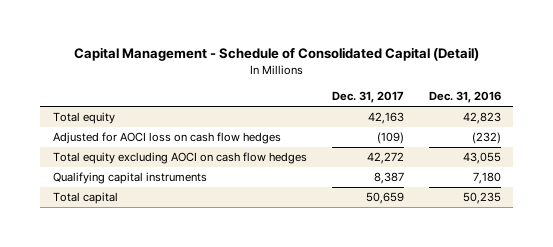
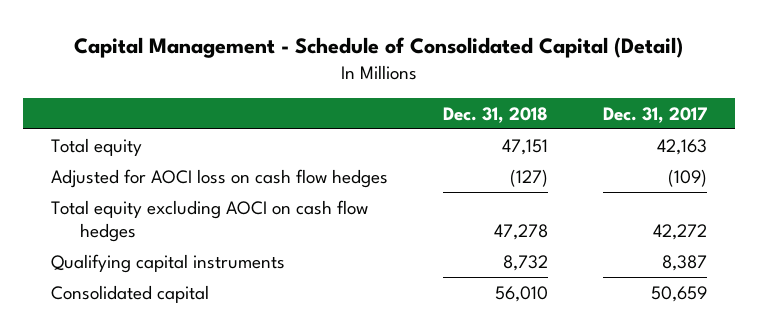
[428,91,501,104] Dec. 31, 2016 -> none
none -> [442,106,548,123] Dec. 31, 2018
[52,192,118,205] Total capital -> [50,284,209,303] Consolidated capital

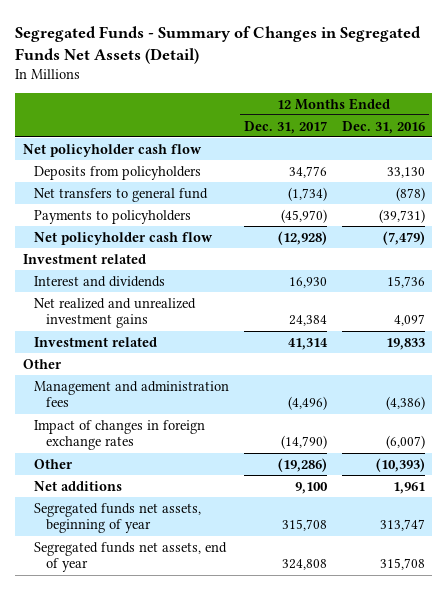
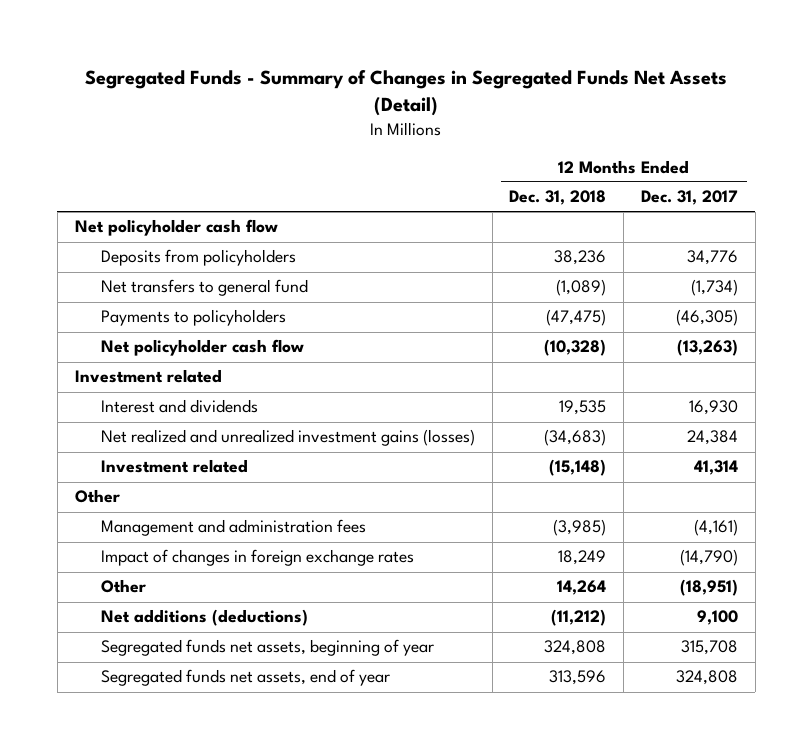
[341,120,425,134] Dec. 31, 2016 -> none
none -> [509,190,607,206] Dec. 31, 2018
[281,208,328,223] (45,970) -> [675,309,738,327] (46,305)
[278,230,328,245] (12,928) -> [676,339,738,357] (13,263)
[34,297,197,329] Net realized and unrealized investment gains -> [100,429,475,447] Net realized and unrealized investment gains (losses)
[288,396,328,411] (4,496) -> [693,519,738,537] (4,161)
[278,457,328,472] (19,286) -> [679,579,738,597] (18,951)
[34,480,123,491] Net additions -> [100,609,308,627] Net additions (deductions)

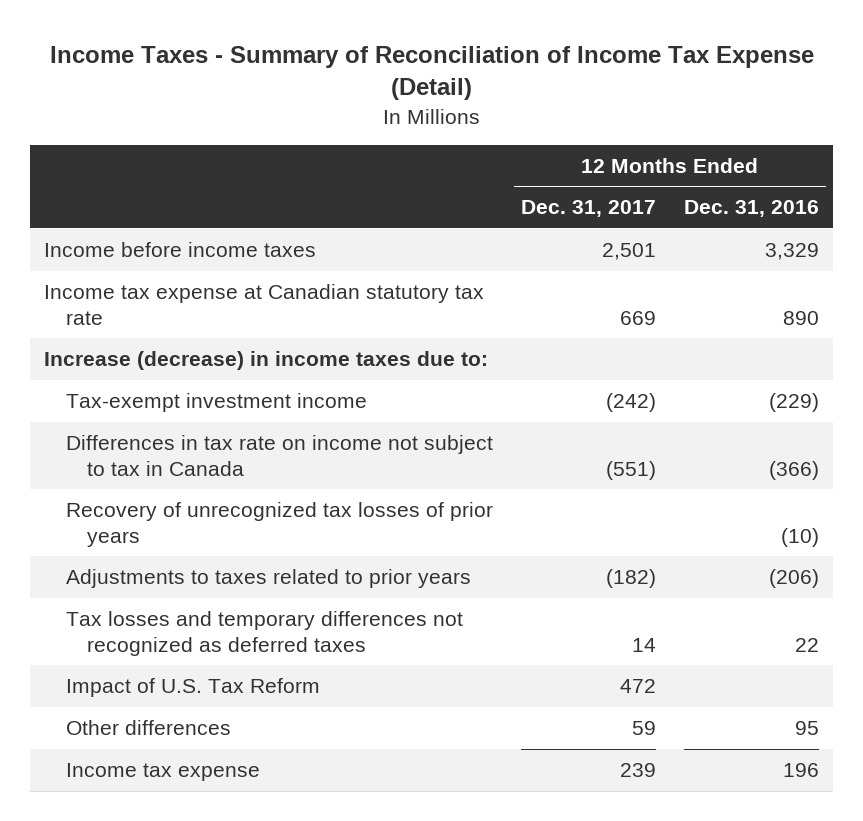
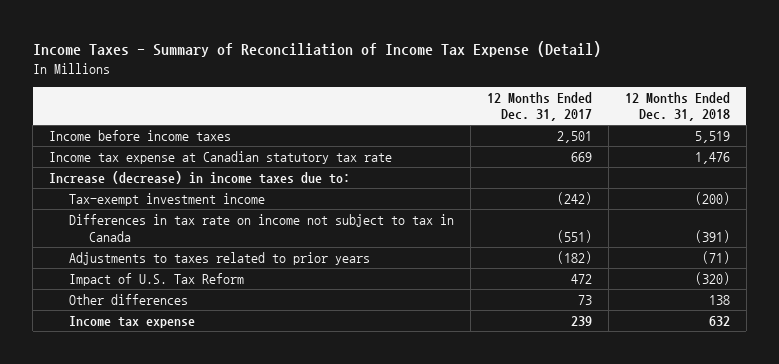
[684,200,820,218] Dec. 31, 2016 -> none
none -> [624,91,730,122] 12 Months Ended Dec. 31, 2018
[65,502,493,547] Recovery of unrecognized tax losses of prior years -> none
[65,611,463,656] Tax losses and temporary differences not recognized as deferred taxes -> none
[631,721,656,736] 59 -> [577,295,592,306] 73

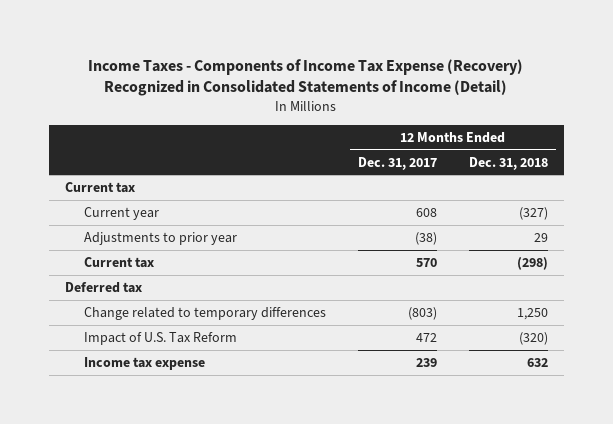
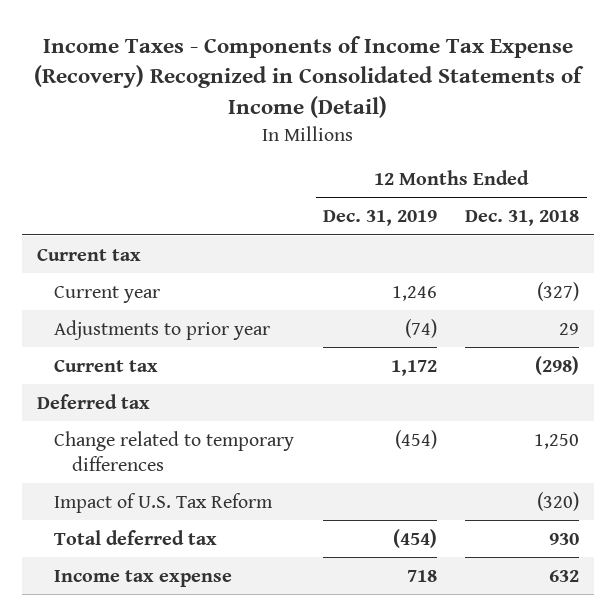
[358,156,438,170] Dec. 31, 2017 -> none
none -> [322,210,437,227] Dec. 31, 2019
none -> [54,529,218,545] Total deferred tax

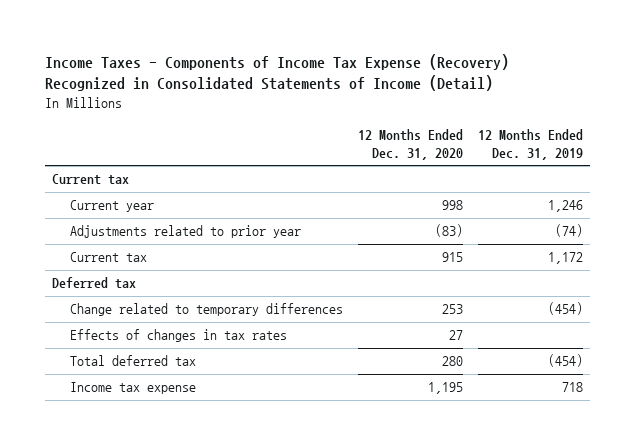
[465,210,580,227] Dec. 31, 2018 -> none
none -> [358,128,464,160] 12 Months Ended Dec. 31, 2020
[54,319,271,340] Adjustments to prior year -> [70,225,302,239] Adjustments related to prior year
[54,492,274,513] Impact of U.S. Tax Reform -> [70,329,288,343] Effects of changes in tax rates

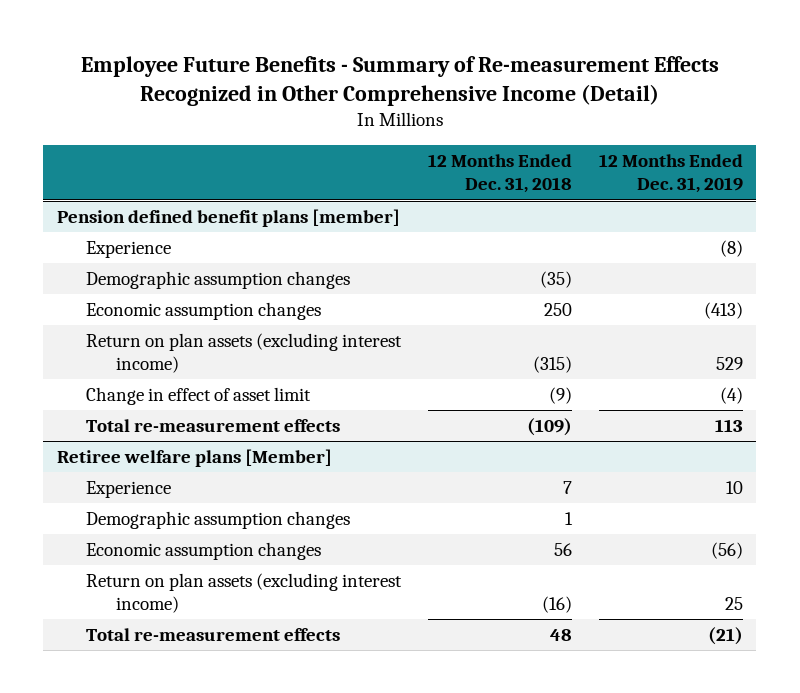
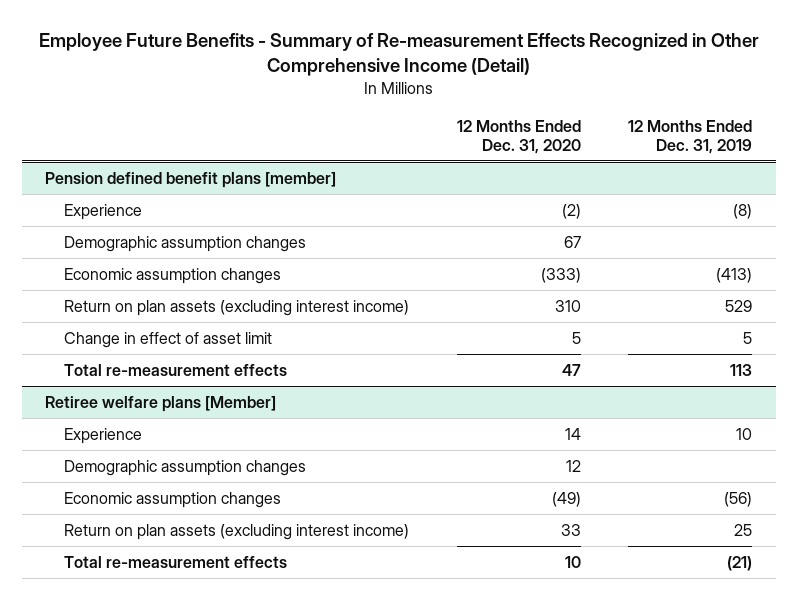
[428,153,573,194] 12 Months Ended Dec. 31, 2018 -> none
none -> [456,119,581,155] 12 Months Ended Dec. 31, 2020
[719,386,743,404] (4) -> [743,331,753,344] 5

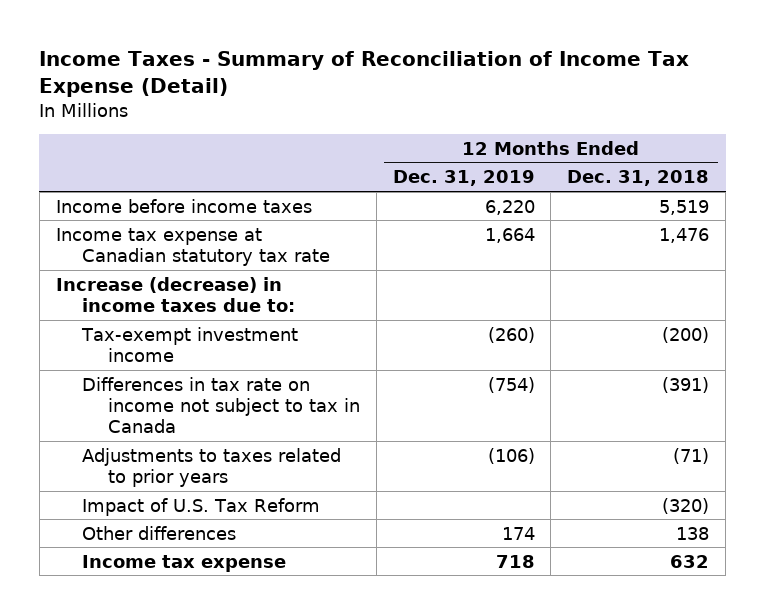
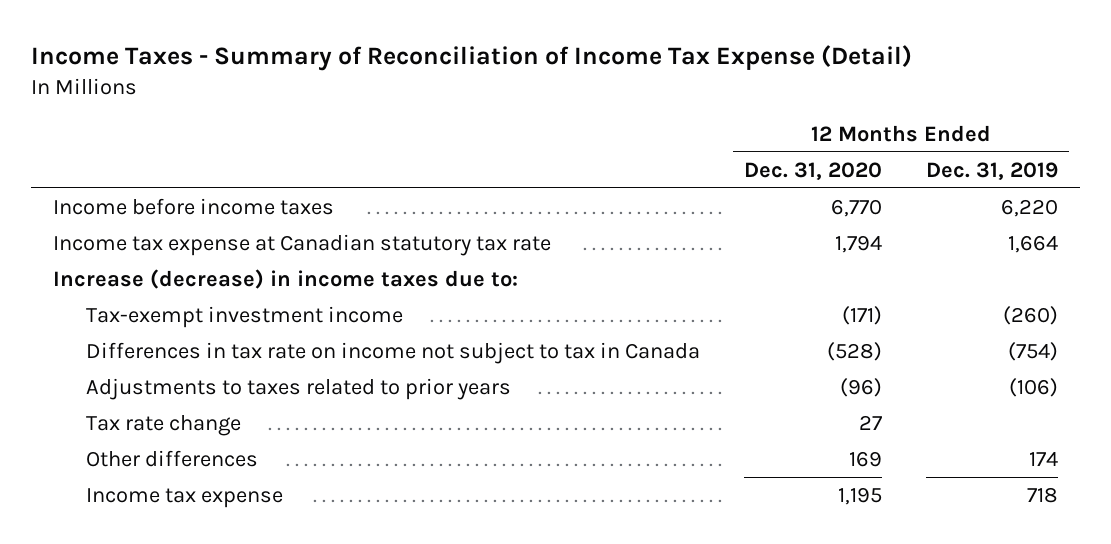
[567,170,710,187] Dec. 31, 2018 -> none
none -> [743,161,882,180] Dec. 31, 2020
[81,497,320,516] Impact of U.S. Tax Reform -> [85,414,241,436] Tax rate change

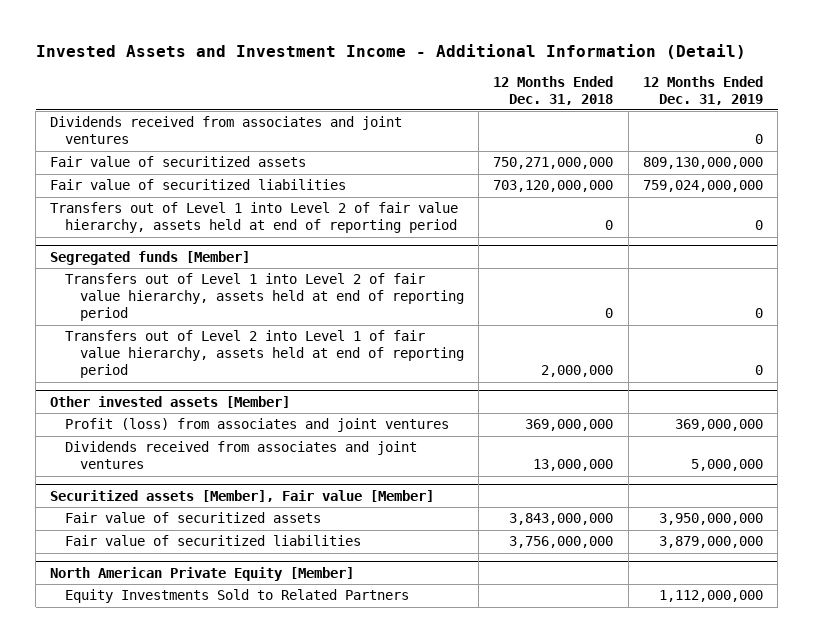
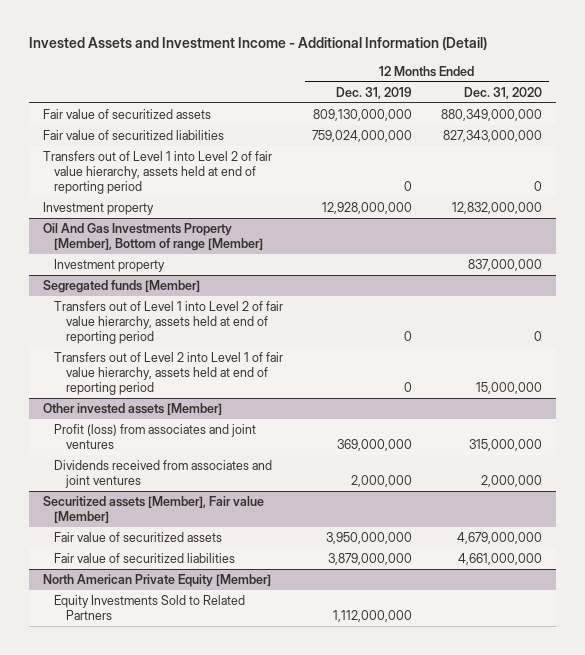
[493,75,614,105] 12 Months Ended Dec. 31, 2018 -> none
none -> [463,86,542,99] Dec. 31, 2020
[50,116,403,145] Dividends received from associates and joint ventures -> none
none -> [43,202,155,216] Investment property
none -> [43,223,264,251] Oil And Gas Investments Property [Member], Bottom of range [Member]
none -> [54,259,166,273] Investment property
[691,459,764,472] 5,000,000 -> [351,474,413,487] 2,000,000

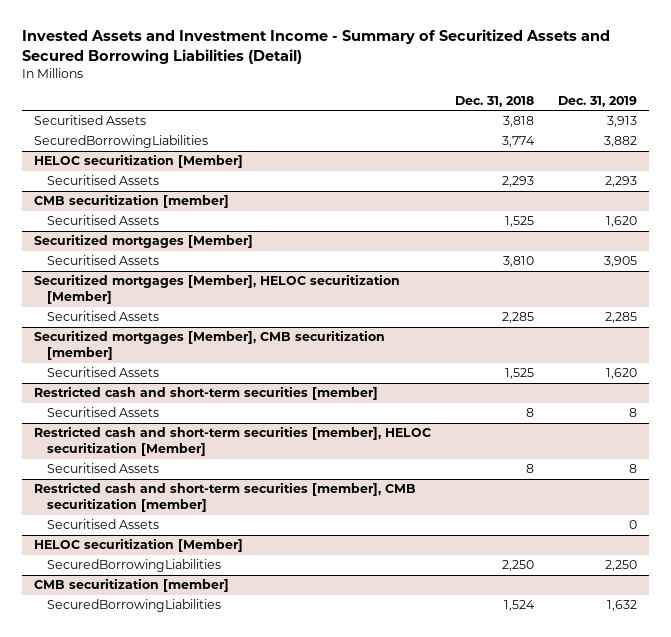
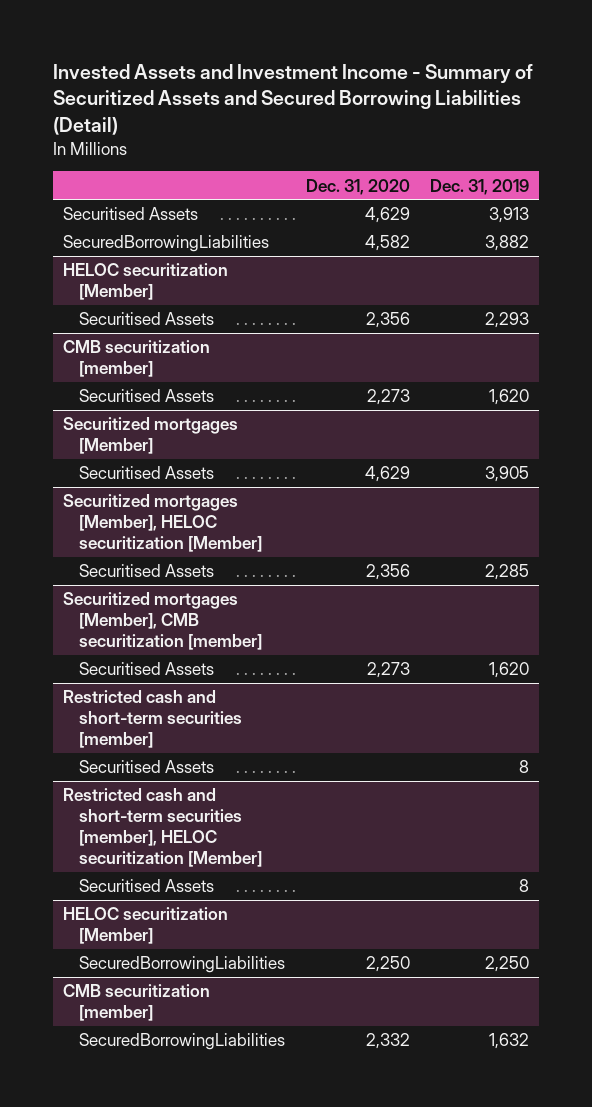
[454,95,534,107] Dec. 31, 2018 -> none
none -> [305,178,410,195] Dec. 31, 2020
[33,482,416,513] Restricted cash and short-term securities [member], CMB securitization [member] -> none
[47,519,160,530] Securitised Assets -> none

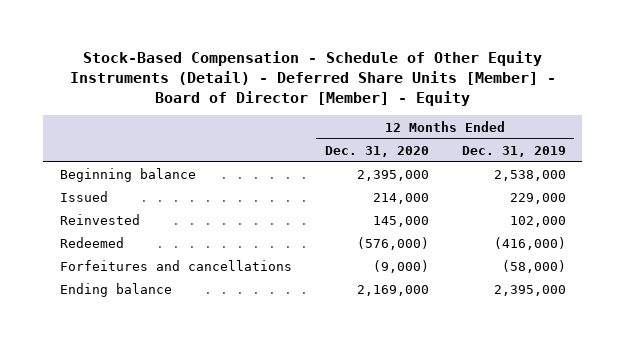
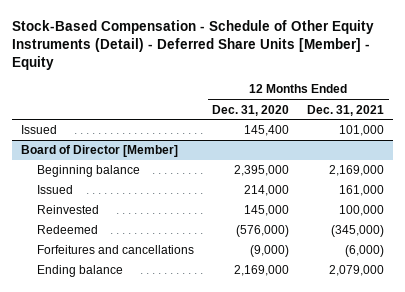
[69,51,556,106] Stock-Based Compensation - Schedule of Other Equity Instruments (Detail) - Deferred Share Units [Member] - Board of Director [Member] - Equity -> [12,19,375,71] Stock-Based Compensation - Schedule of Other Equity Instruments (Detail) - Deferred Share Units [Member] - Equity
[461,145,566,157] Dec. 31, 2019 -> none
none -> [307,104,385,116] Dec. 31, 2021
none -> [21,125,58,135] Issued
none -> [21,145,179,158] Board of Director [Member]

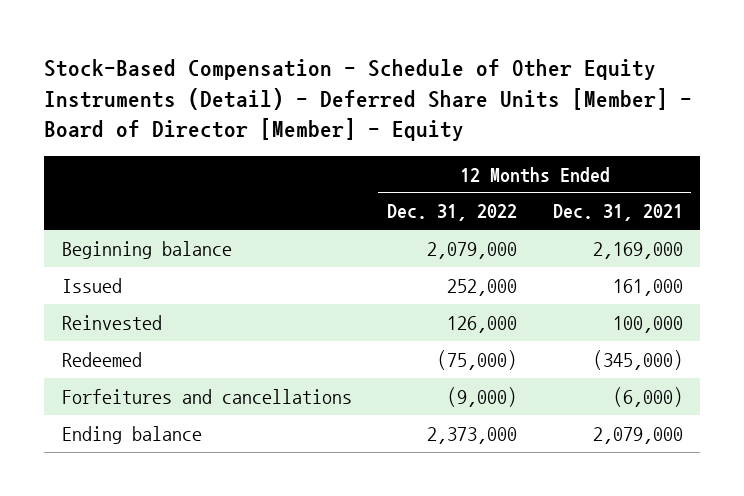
[12,19,375,71] Stock-Based Compensation - Schedule of Other Equity Instruments (Detail) - Deferred Share Units [Member] - Equity -> [44,58,693,142] Stock-Based Compensation - Schedule of Other Equity Instruments (Detail) - Deferred Share Units [Member] - Board of Director [Member] - Equity
[212,104,290,116] Dec. 31, 2020 -> none
none -> [387,204,518,222] Dec. 31, 2022
[21,125,58,135] Issued -> none
[21,145,179,158] Board of Director [Member] -> none

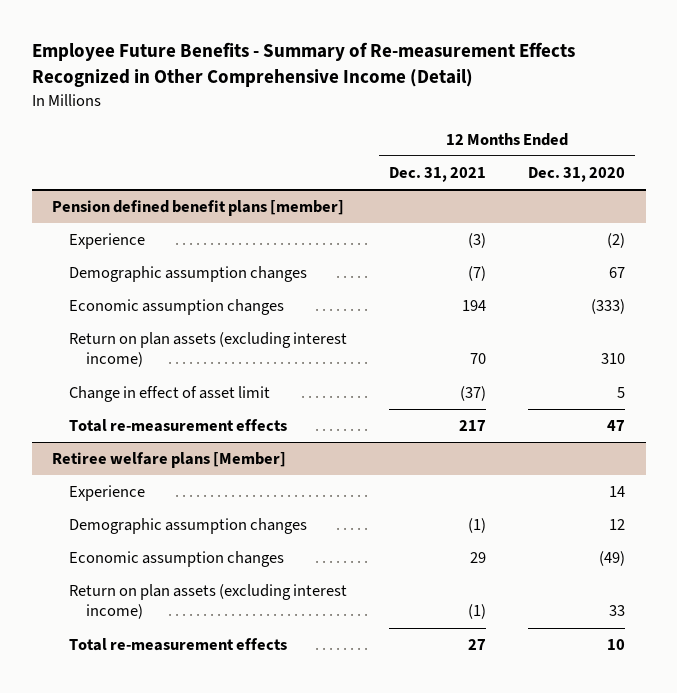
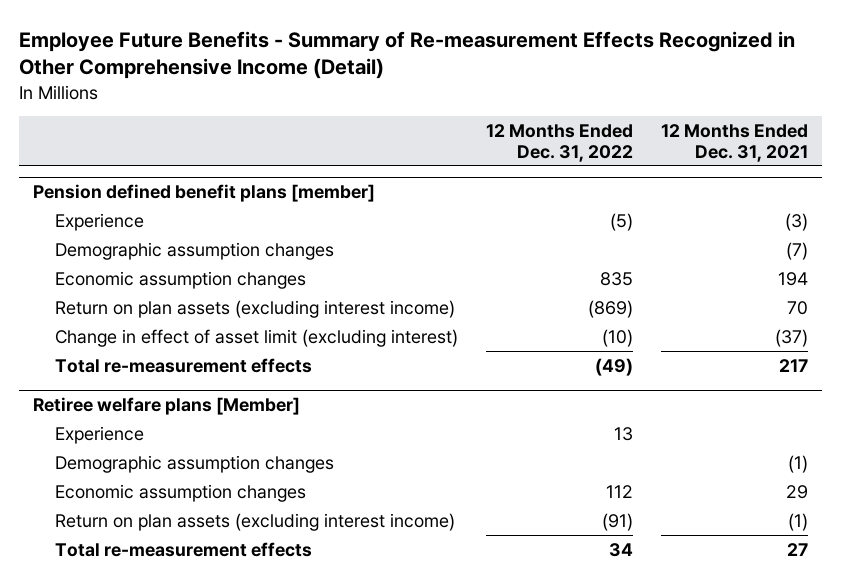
[527,167,625,183] Dec. 31, 2020 -> none
none -> [485,124,633,162] 12 Months Ended Dec. 31, 2022
[69,386,271,403] Change in effect of asset limit -> [54,328,458,347] Change in effect of asset limit (excluding interest)

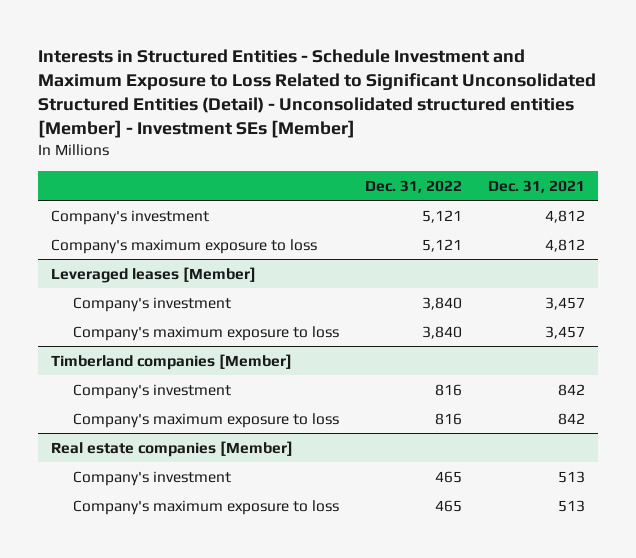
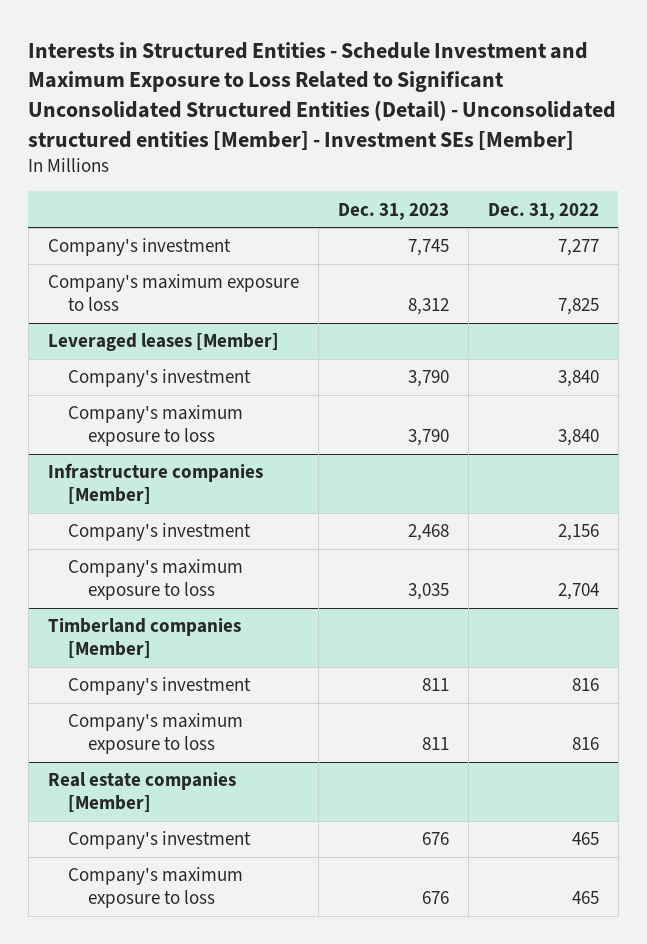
[488,179,586,193] Dec. 31, 2021 -> none
none -> [337,202,449,220] Dec. 31, 2023
[422,209,463,223] 5,121 -> [557,239,599,257] 7,277
[422,238,463,252] 5,121 -> [557,298,599,316] 7,825
none -> [47,463,263,505] Infrastructure companies [Member]
none -> [67,523,251,542] Company's investment
none -> [67,559,243,601] Company's maximum exposure to loss

